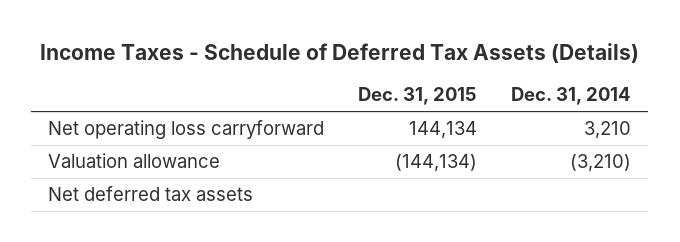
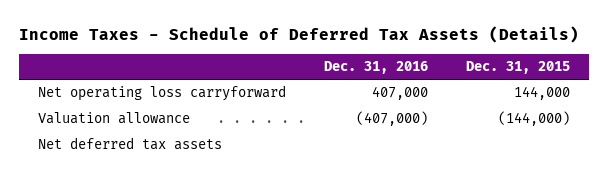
[511,87,632,106] Dec. 31, 2014 -> none
none -> [324,61,429,75] Dec. 31, 2016
[409,121,478,140] 144,134 -> [514,86,571,101] 144,000
[395,154,478,173] (144,134) -> [498,111,571,127] (144,000)

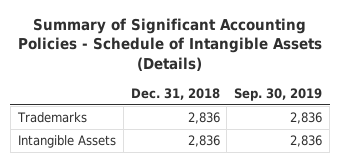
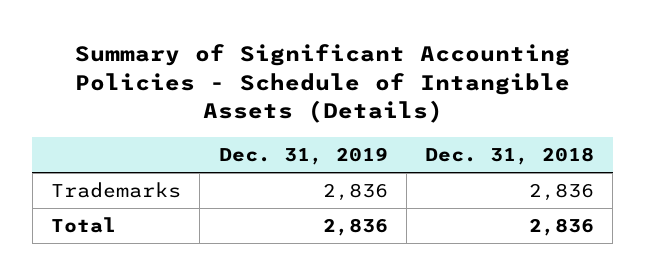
[234,87,323,101] Sep. 30, 2019 -> none
none -> [218,146,388,165] Dec. 31, 2019
[17,135,116,149] Intangible Assets -> [51,217,117,234] Total

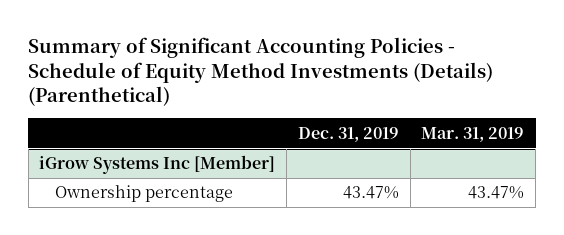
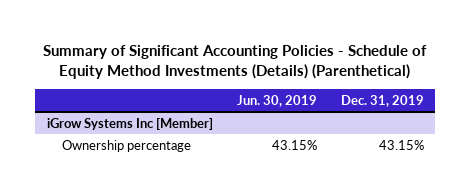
[421,126,525,142] Mar. 31, 2019 -> none
none -> [236,94,317,107] Jun. 30, 2019
[342,186,399,200] 43.47% -> [378,139,424,150] 43.15%

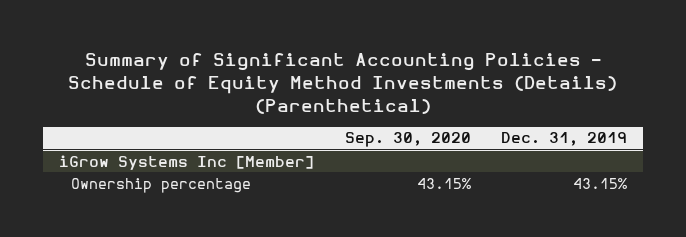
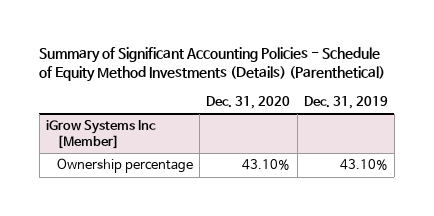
[344,132,471,148] Sep. 30, 2020 -> none
none -> [206,96,291,110] Dec. 31, 2020
[573,177,628,189] 43.15% -> [339,159,388,171] 43.10%

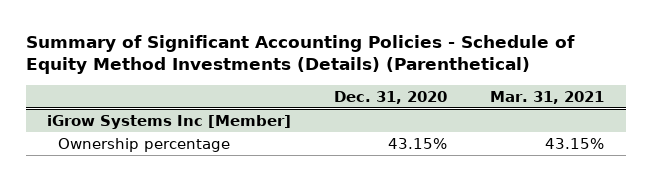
[303,96,388,110] Dec. 31, 2019 -> none
none -> [490,90,605,104] Mar. 31, 2021
[242,159,291,171] 43.10% -> [388,137,448,149] 43.15%

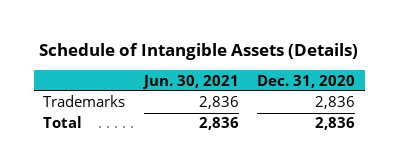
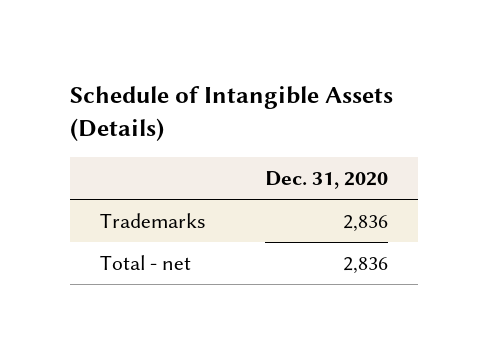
[141,74,239,89] Jun. 30, 2021 -> none
[43,116,83,129] Total -> [99,254,191,270] Total - net

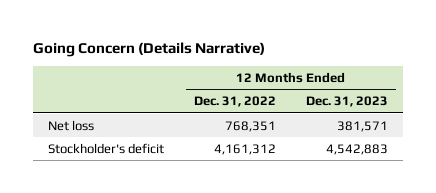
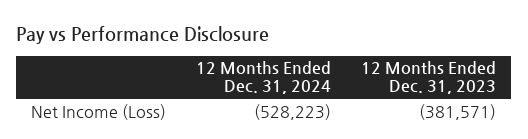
[32,41,265,57] Going Concern (Details Narrative) -> [16,26,270,45] Pay vs Performance Disclosure
[193,96,276,108] Dec. 31, 2022 -> none
none -> [196,61,332,95] 12 Months Ended Dec. 31, 2024
[47,142,164,154] Stockholder's deficit -> none
[47,119,94,131] Net loss -> [31,103,167,120] Net Income (Loss)
[337,120,389,132] 381,571 -> [419,103,497,120] (381,571)

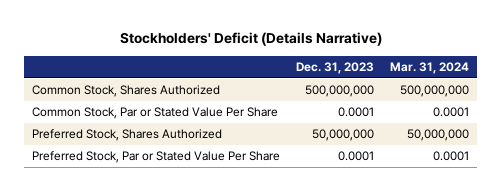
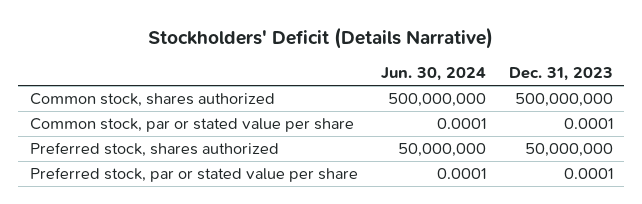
[390,62,470,75] Mar. 31, 2024 -> none
none -> [380,67,486,82] Jun. 30, 2024
[32,85,221,98] Common Stock, Shares Authorized -> [29,93,275,108] Common stock, shares authorized
[32,107,279,120] Common Stock, Par or Stated Value Per Share -> [29,118,354,133] Common stock, par or stated value per share
[32,129,223,142] Preferred Stock, Shares Authorized -> [29,142,279,158] Preferred stock, shares authorized
[32,151,281,164] Preferred Stock, Par or Stated Value Per Share -> [29,167,358,183] Preferred stock, par or stated value per share

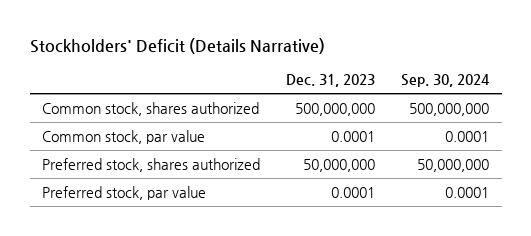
[380,67,486,82] Jun. 30, 2024 -> none
none -> [400,74,490,88] Sep. 30, 2024
[29,118,354,133] Common stock, par or stated value per share -> [42,130,206,145] Common stock, par value
[29,167,358,183] Preferred stock, par or stated value per share -> [42,186,207,201] Preferred stock, par value

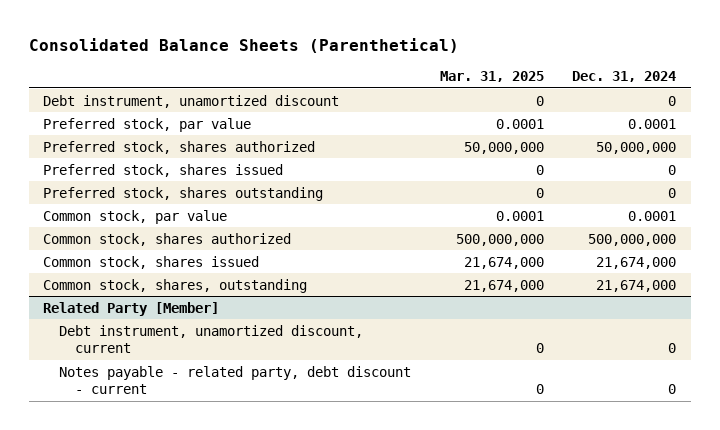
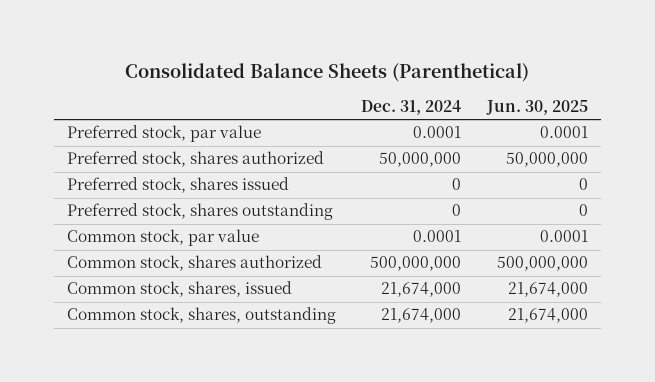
[439,71,544,83] Mar. 31, 2025 -> none
none -> [486,99,589,115] Jun. 30, 2025
[43,94,340,108] Debt instrument, unamortized discount -> none
[43,255,260,269] Common stock, shares issued -> [66,281,292,298] Common stock, shares, issued
[43,301,220,316] Related Party [Member] -> none
[58,324,363,353] Debt instrument, unamortized discount, current -> none
[58,365,411,394] Notes payable - related party, debt discount - current -> none

